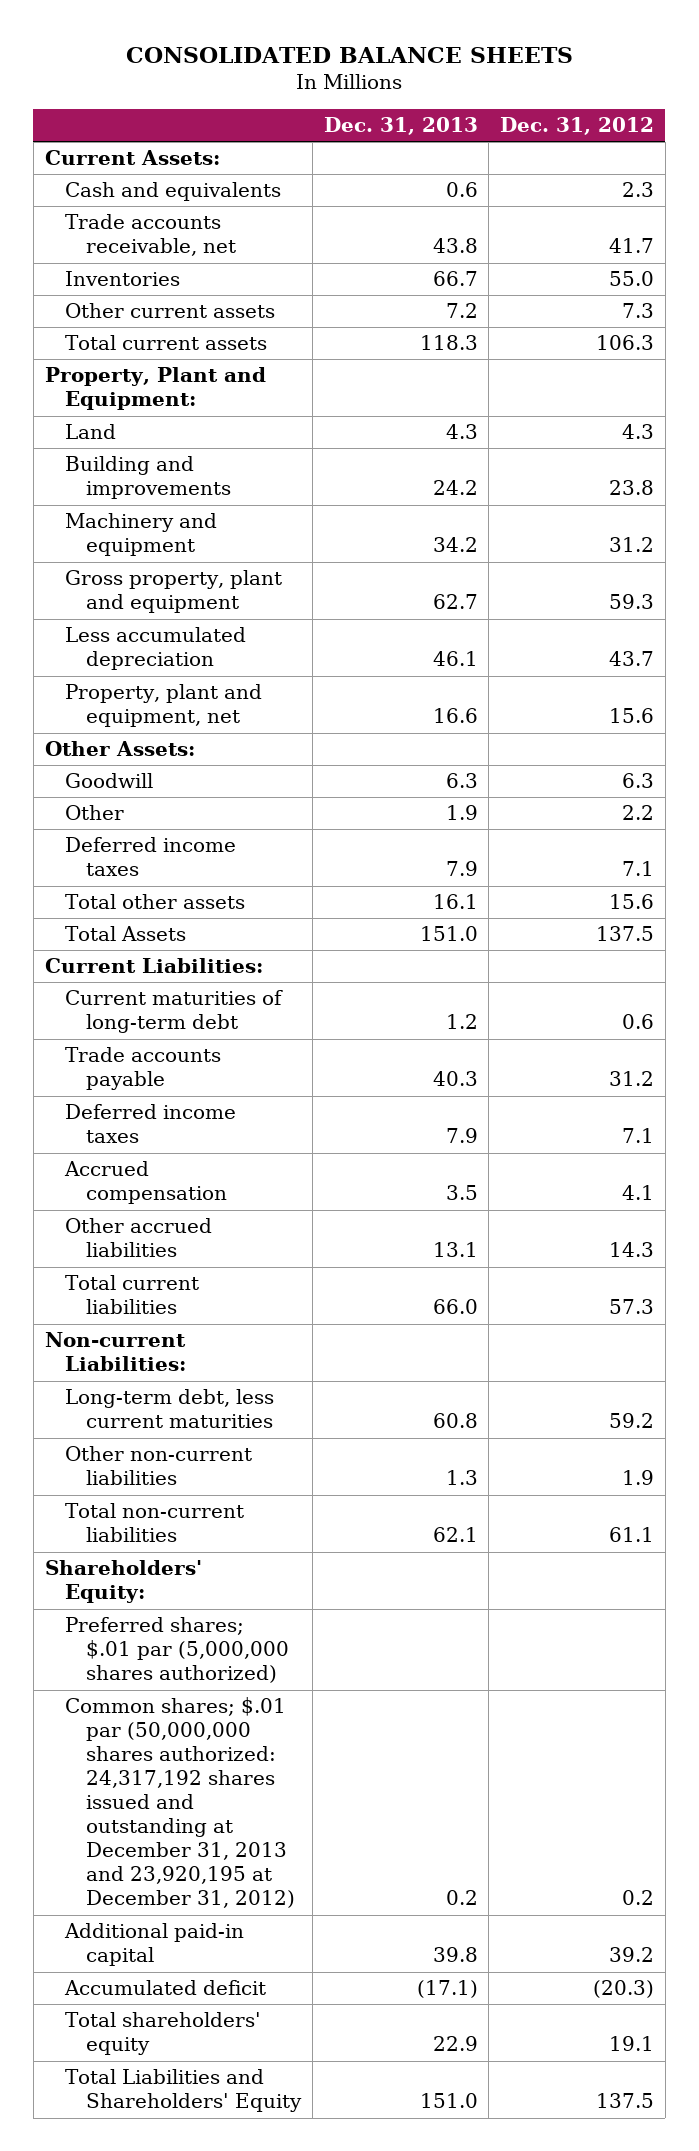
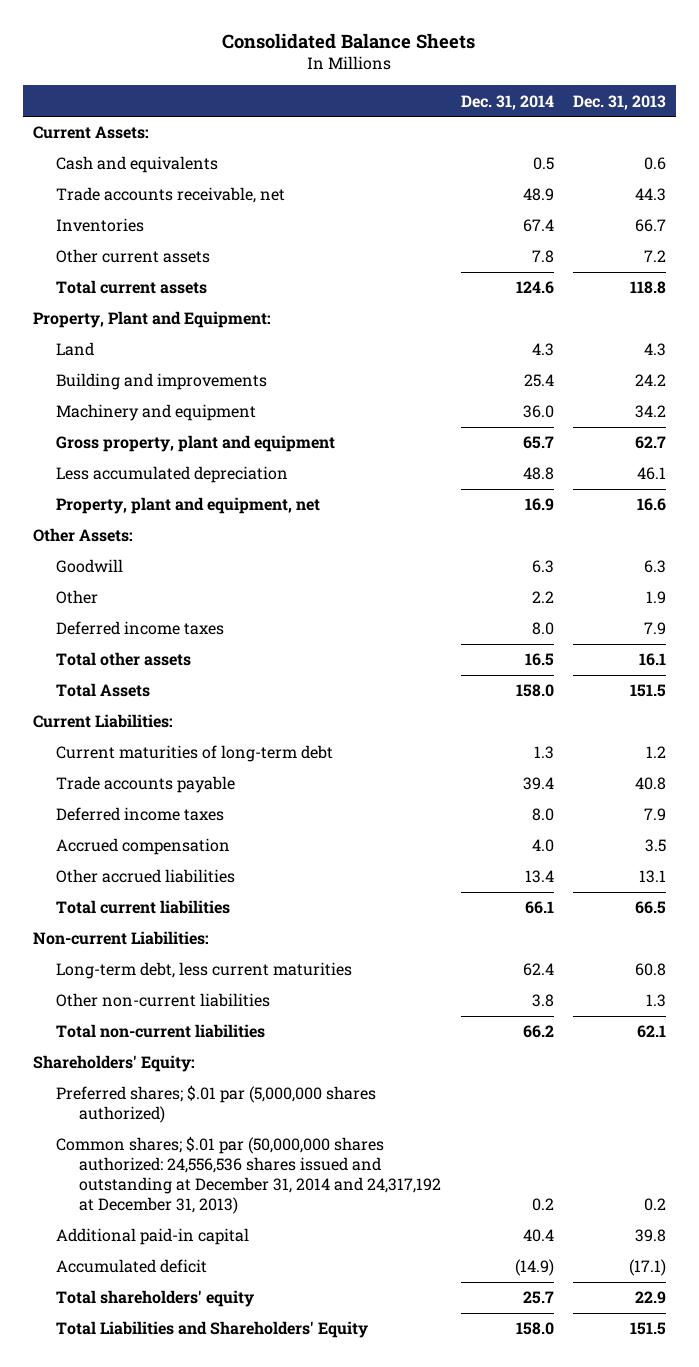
[126,47,574,64] CONSOLIDATED BALANCE SHEETS -> [222,32,476,49] Consolidated Balance Sheets
[500,117,655,136] Dec. 31, 2012 -> none
none -> [460,94,554,110] Dec. 31, 2014
[432,238,478,254] 43.8 -> [635,188,667,202] 44.3
[419,335,478,351] 118.3 -> [630,281,667,295] 118.8
[419,926,478,942] 151.0 -> [630,684,667,698] 151.5
[432,1071,478,1087] 40.3 -> [635,777,667,791] 40.8
[432,1299,478,1315] 66.0 -> [635,901,667,915] 66.5
[65,1697,295,1909] Common shares; $.01 par (50,000,000 shares authorized: 24,317,192 shares issued and outstanding at December 31, 2013 and 23,920,195 at December 31, 2012) -> [55,1136,441,1215] Common shares; $.01 par (50,000,000 shares authorized: 24,556,536 shares issued and outstanding at December 31, 2014 and 24,317,192 at December 31, 2013)
[419,2093,478,2109] 151.0 -> [630,1322,667,1336] 151.5

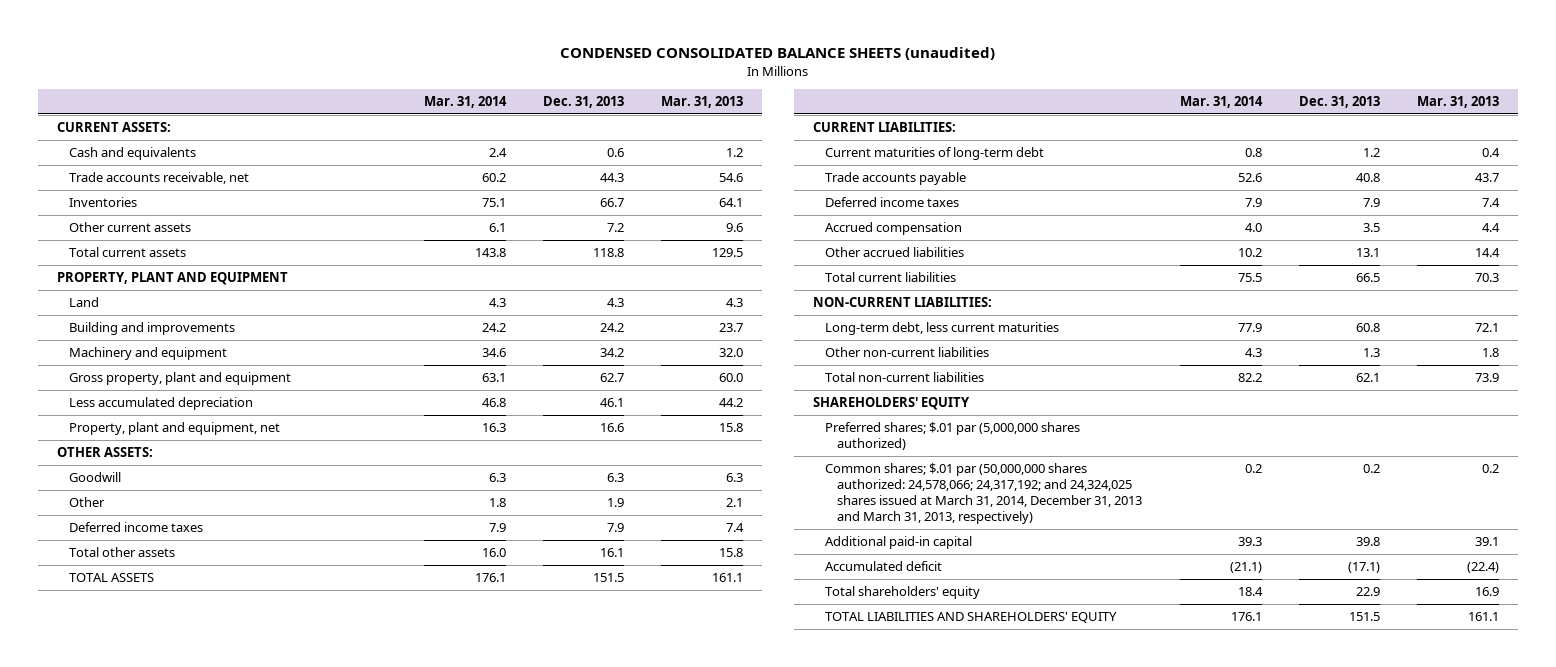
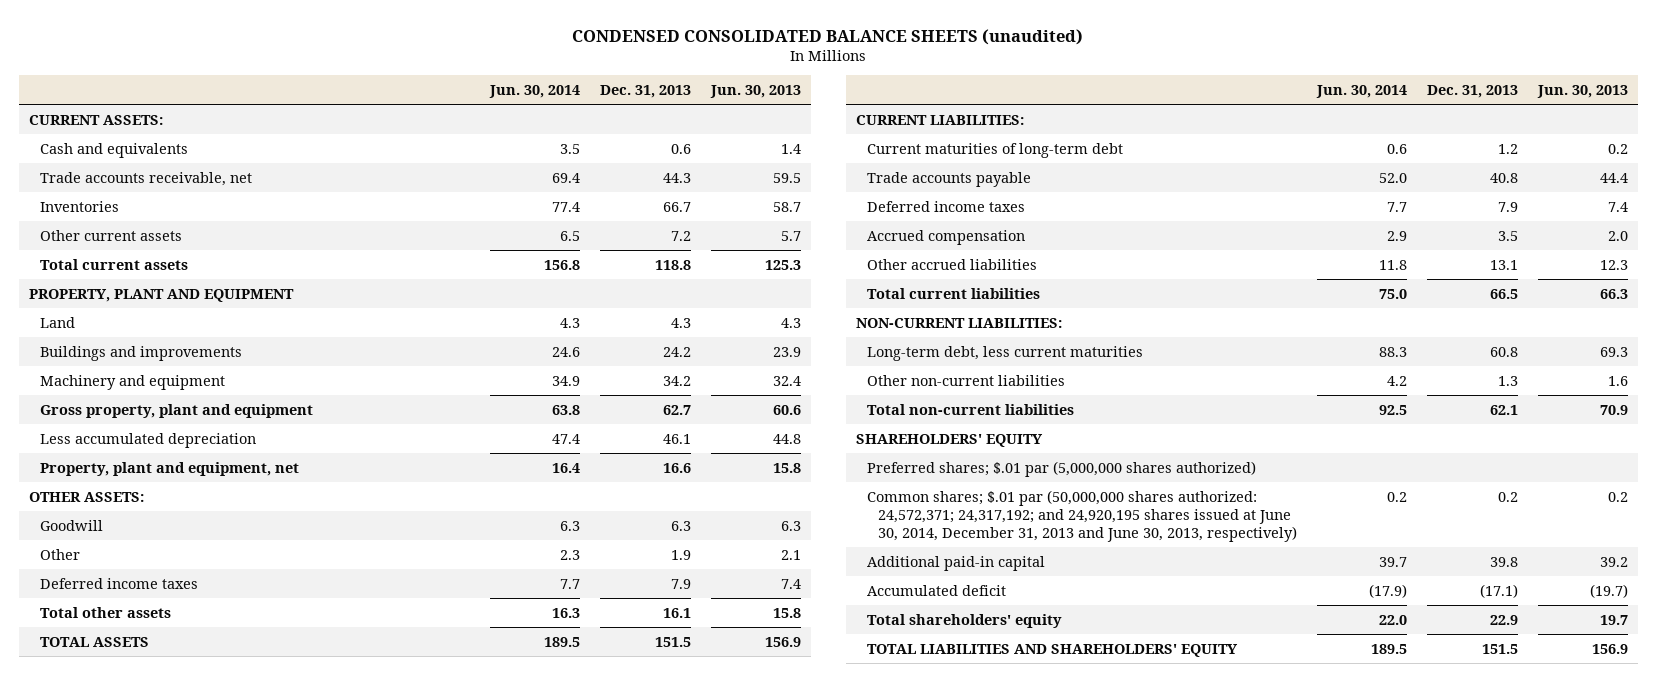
[423,95,507,108] Mar. 31, 2014 -> none
[661,95,744,108] Mar. 31, 2013 -> none
none -> [489,84,581,98] Jun. 30, 2014
none -> [709,84,801,98] Jun. 30, 2013
[69,322,236,336] Building and improvements -> [40,345,243,361] Buildings and improvements
[825,463,1143,524] Common shares; $.01 par (50,000,000 shares authorized: 24,578,066; 24,317,192; and 24,324,025 shares issued at March 31, 2014, December 31, 2013 and March 31, 2013, respectively) -> [867,489,1298,542] Common shares; $.01 par (50,000,000 shares authorized: 24,572,371; 24,317,192; and 24,920,195 shares issued at June 30, 2014, December 31, 2013 and June 30, 2013, respectively)

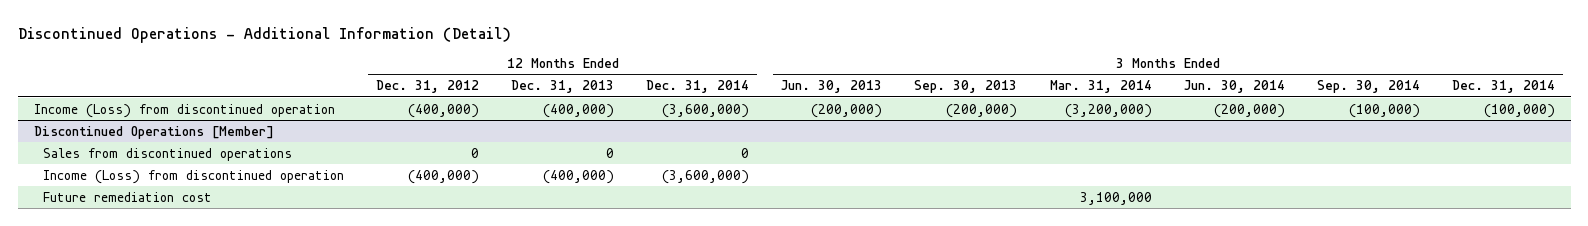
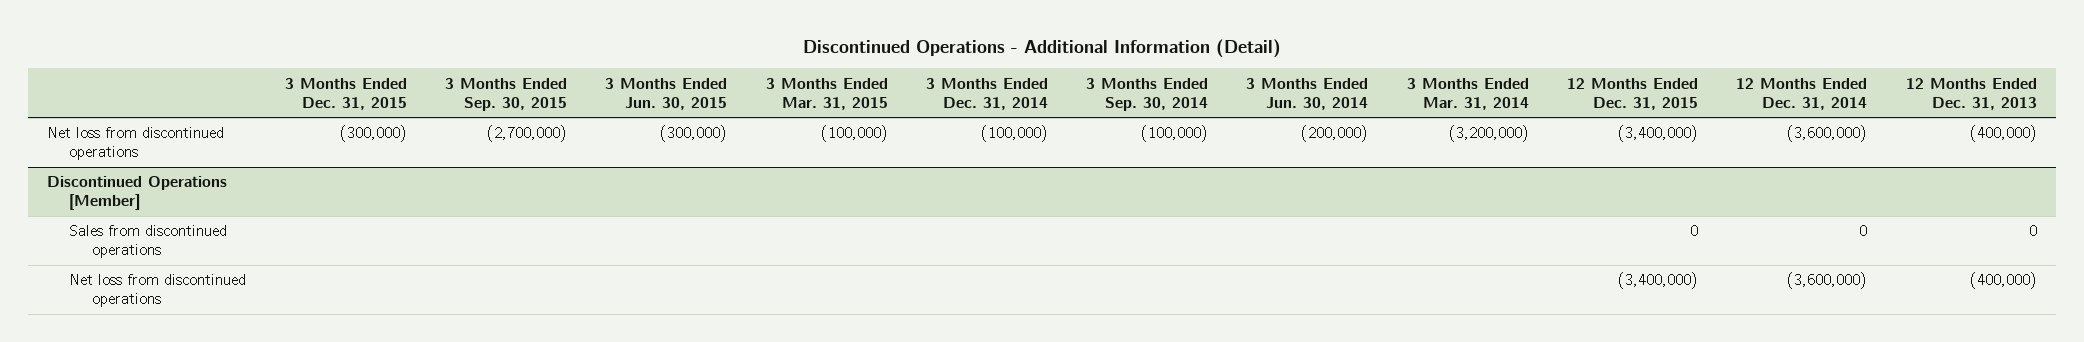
[376,80,480,94] Dec. 31, 2012 -> none
[781,80,883,94] Jun. 30, 2013 -> none
[914,80,1018,94] Sep. 30, 2013 -> none
none -> [284,77,407,110] 3 Months Ended Dec. 31, 2015
none -> [444,77,567,111] 3 Months Ended Sep. 30, 2015
none -> [605,77,728,110] 3 Months Ended Jun. 30, 2015
none -> [765,77,888,110] 3 Months Ended Mar. 31, 2015
none -> [1566,77,1698,110] 12 Months Ended Dec. 31, 2015
[33,103,335,118] Income (Loss) from discontinued operation -> [47,127,225,161] Net loss from discontinued operations
[43,191,213,202] Future remediation cost -> none
[43,169,345,184] Income (Loss) from discontinued operation -> [69,274,247,308] Net loss from discontinued operations

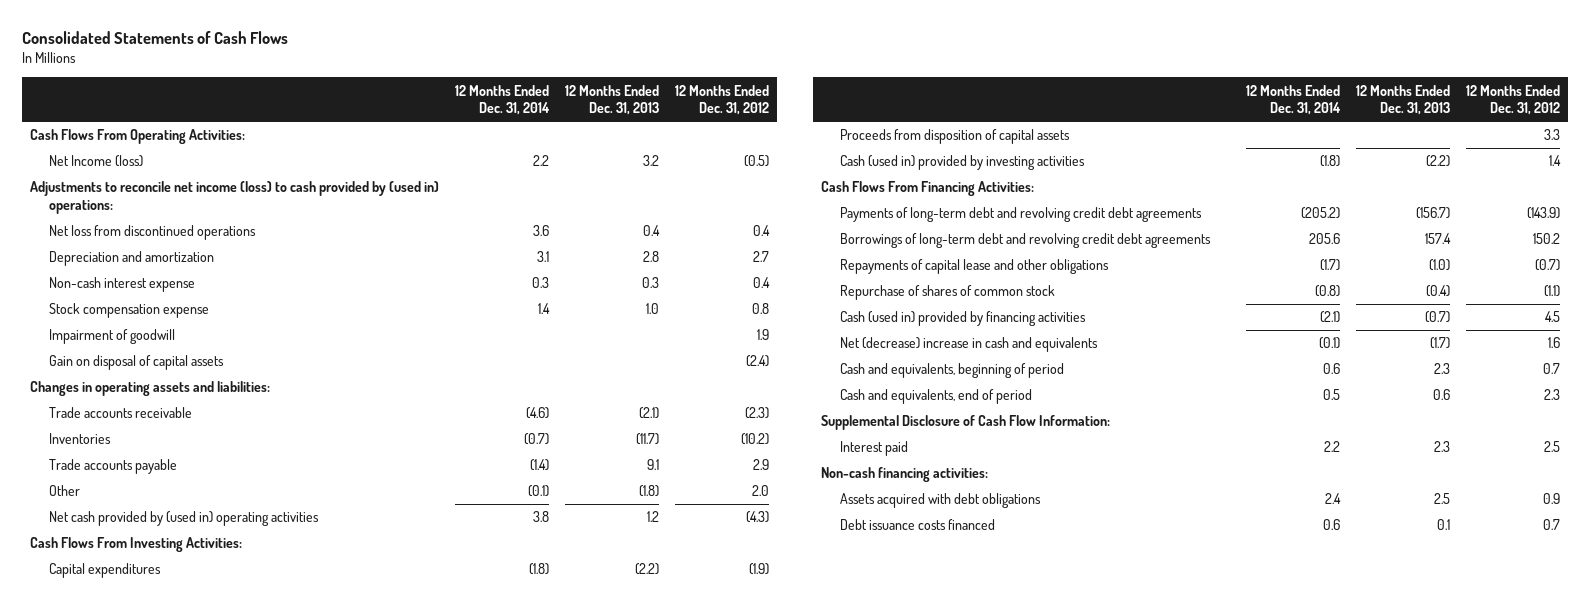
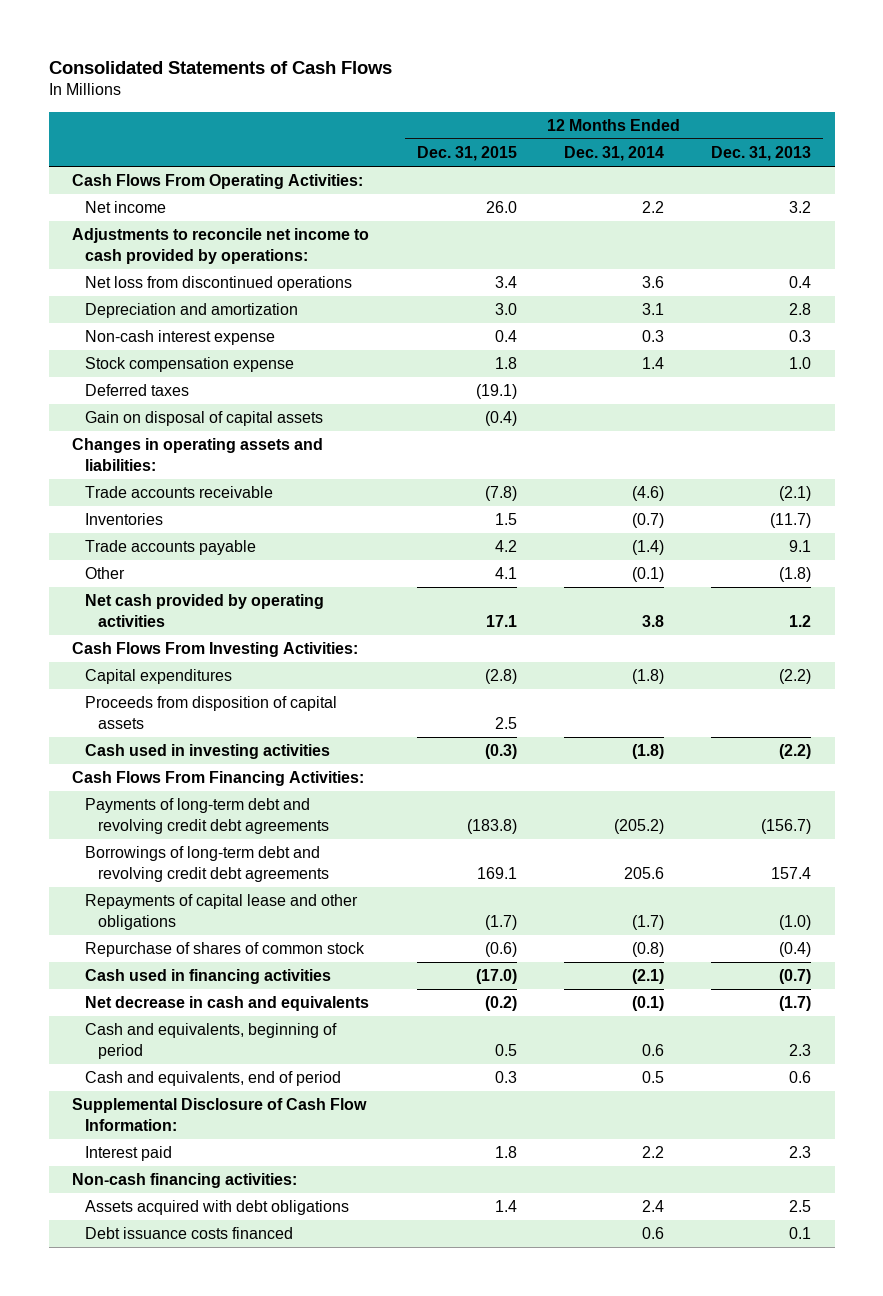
[675,84,770,116] 12 Months Ended Dec. 31, 2012 -> none
none -> [416,146,517,162] Dec. 31, 2015
[49,155,144,168] Net Income (loss) -> [85,201,167,214] Net income
[30,181,440,215] Adjustments to reconcile net income (loss) to cash provided by (used in) operations: -> [72,228,370,264] Adjustments to reconcile net income to cash provided by operations:
[49,329,176,345] Impairment of goodwill -> none
none -> [85,384,190,397] Deferred taxes
[49,511,320,527] Net cash provided by (used in) operating activities -> [85,594,325,627] Net cash provided by operating activities
[839,155,1085,171] Cash (used in) provided by investing activities -> [85,744,331,760] Cash used in investing activities
[839,311,1086,327] Cash (used in) provided by financing activities -> [85,969,332,985] Cash used in financing activities
[839,337,1098,353] Net (decrease) increase in cash and equivalents -> [85,996,370,1012] Net decrease in cash and equivalents

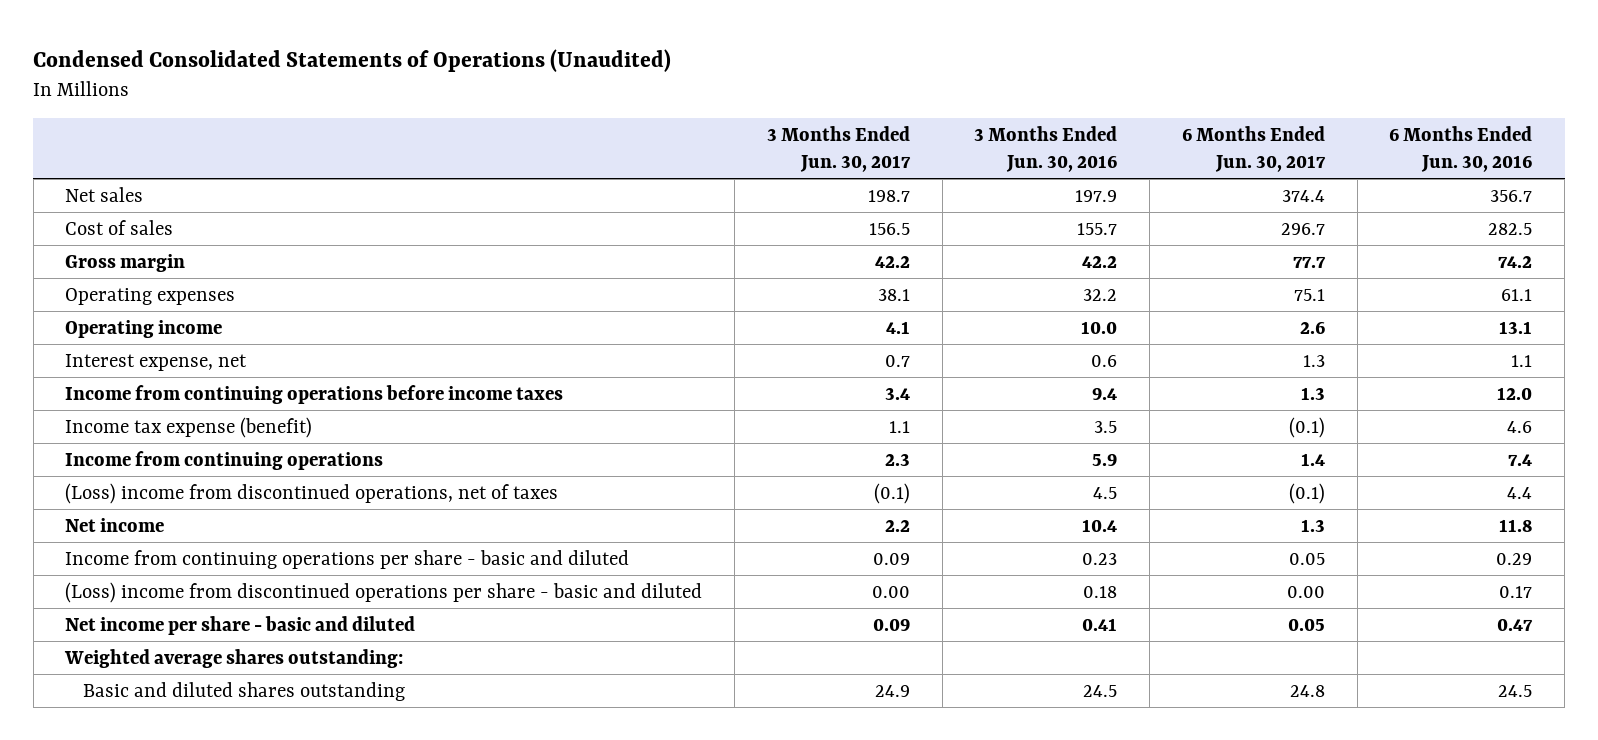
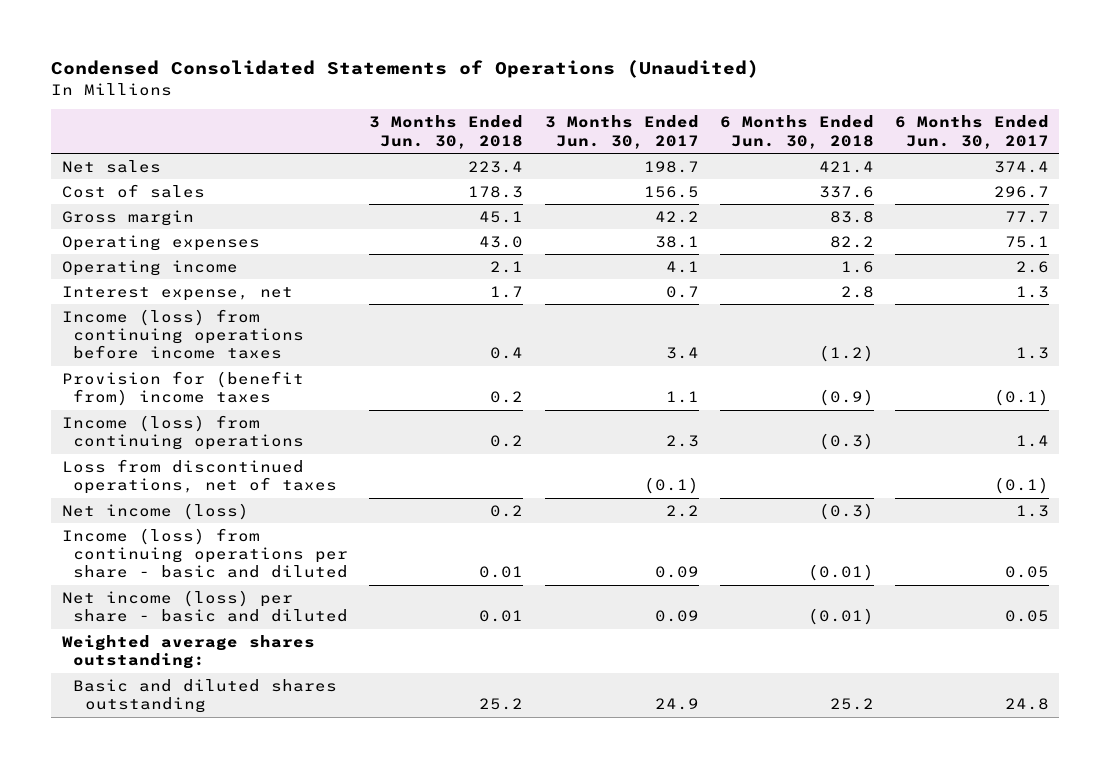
[974,126,1118,172] 3 Months Ended Jun. 30, 2016 -> none
[1389,126,1533,172] 6 Months Ended Jun. 30, 2016 -> none
none -> [369,115,524,149] 3 Months Ended Jun. 30, 2018
none -> [719,115,874,149] 6 Months Ended Jun. 30, 2018
[65,581,703,603] (Loss) income from discontinued operations per share - basic and diluted -> none
[65,384,564,404] Income from continuing operations before income taxes -> [61,308,305,360] Income (loss) from continuing operations before income taxes
[65,416,313,438] Income tax expense (benefit) -> [61,370,304,407] Provision for (benefit from) income taxes
[65,450,384,470] Income from continuing operations -> [61,414,305,451] Income (loss) from continuing operations
[65,482,559,504] (Loss) income from discontinued operations, net of taxes -> [61,458,338,495] Loss from discontinued operations, net of taxes
[65,517,165,532] Net income -> [61,502,249,520] Net income (loss)
[65,549,630,569] Income from continuing operations per share - basic and diluted -> [61,527,349,579] Income (loss) from continuing operations per share - basic and diluted
[65,615,416,635] Net income per share - basic and diluted -> [61,589,349,623] Net income (loss) per share - basic and diluted

